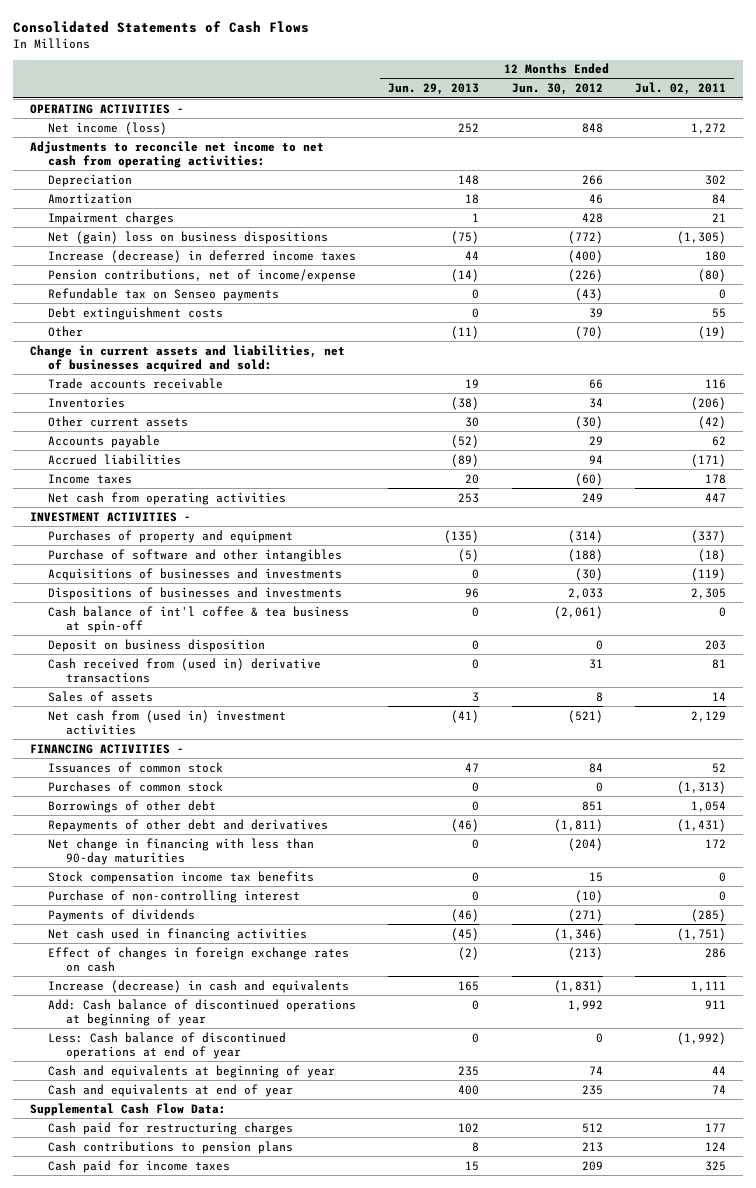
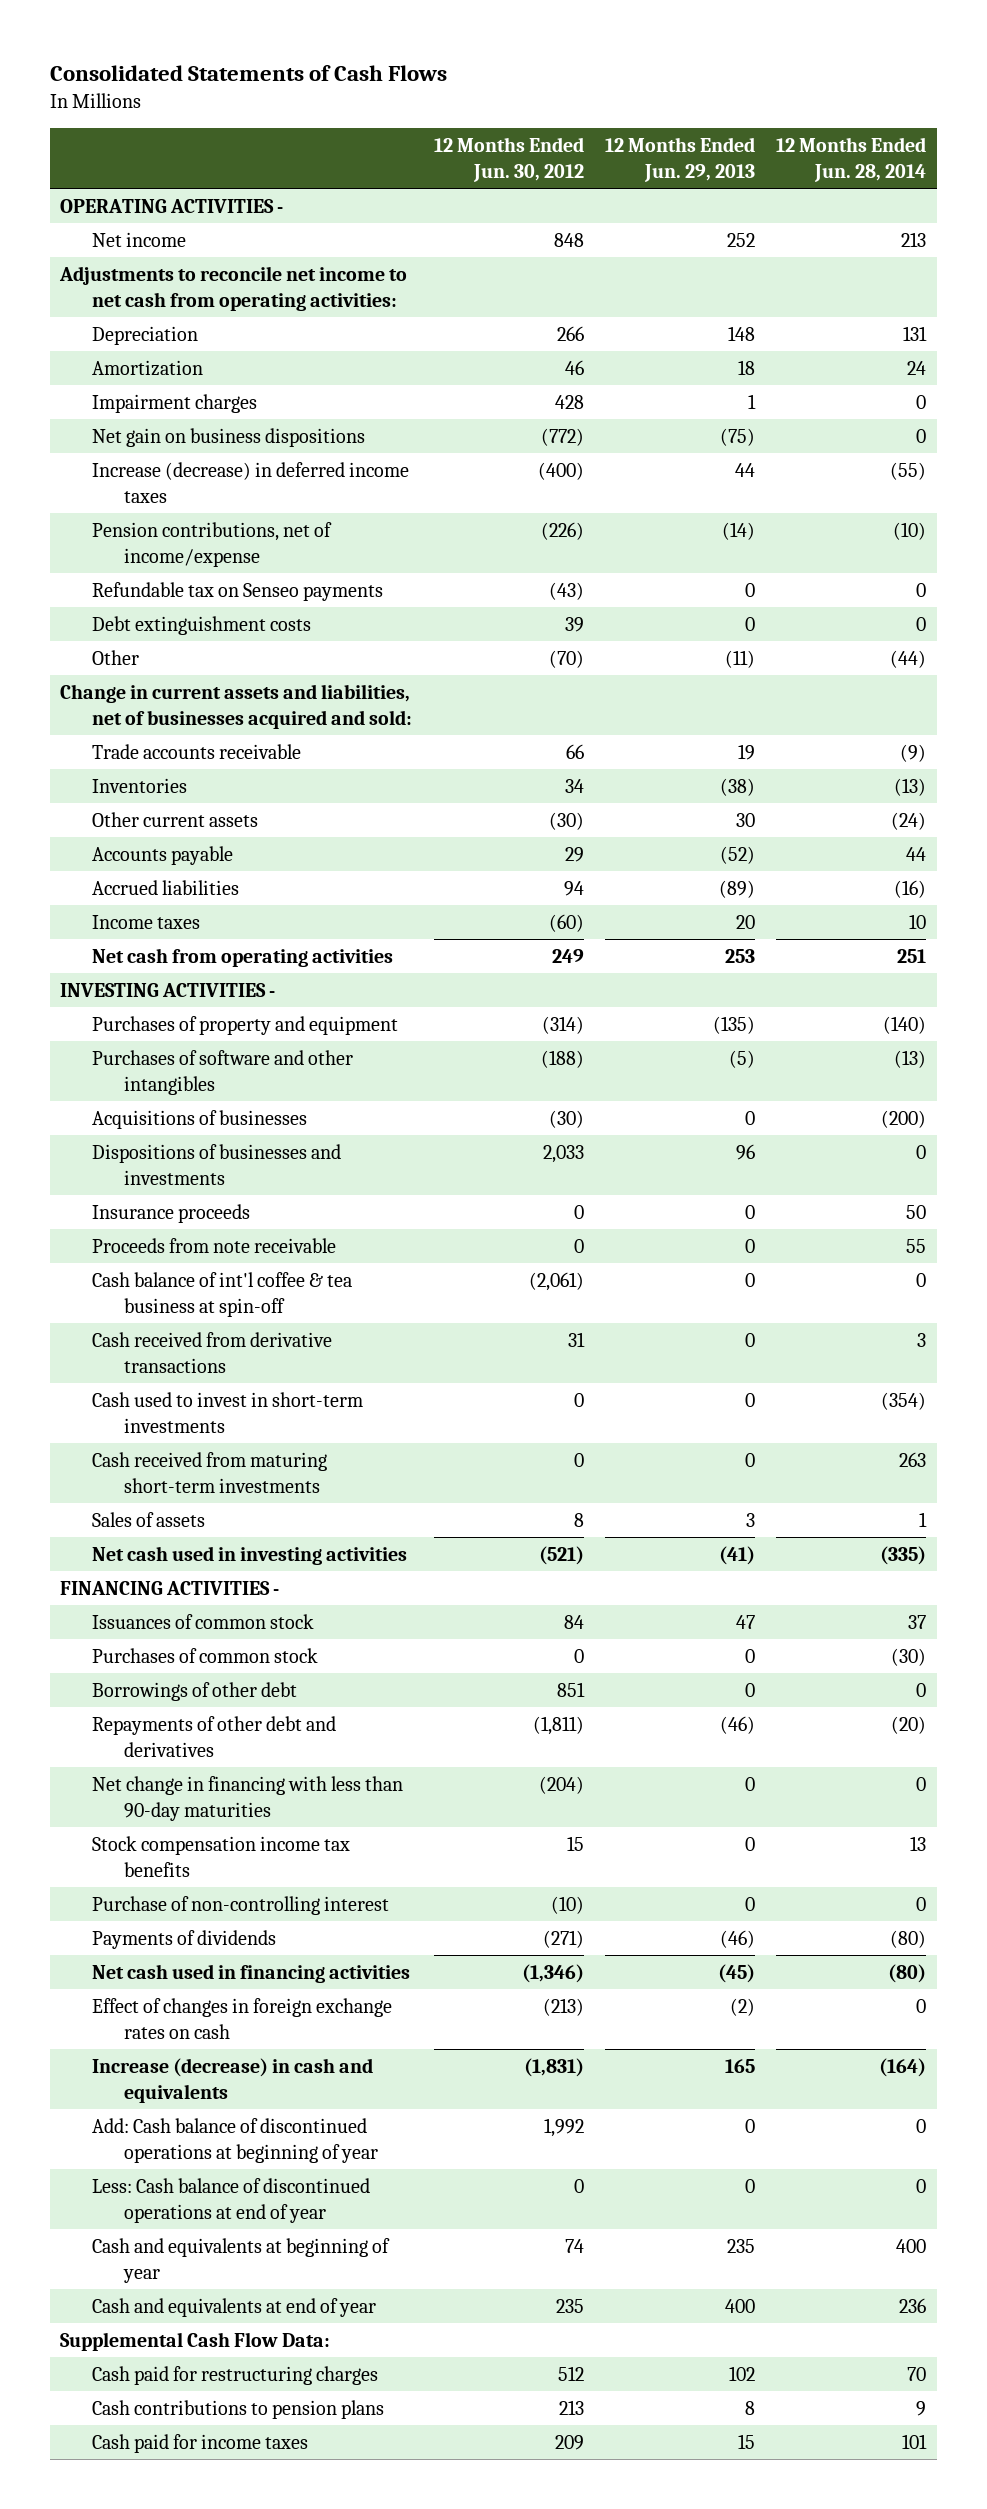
[635,82,727,96] Jul. 02, 2011 -> none
none -> [776,137,927,183] 12 Months Ended Jun. 28, 2014
[47,121,167,135] Net income (loss) -> [92,231,187,247] Net income
[47,230,328,244] Net (gain) loss on business dispositions -> [92,427,366,447] Net gain on business dispositions
[29,511,191,522] INVESTMENT ACTIVITIES - -> [60,982,276,997] INVESTING ACTIVITIES -
[47,548,342,562] Purchase of software and other intangibles -> [92,1049,354,1095] Purchases of software and other intangibles
[47,567,342,581] Acquisitions of businesses and investments -> [92,1109,308,1129] Acquisitions of businesses
none -> [92,1203,251,1223] Insurance proceeds
none -> [92,1237,337,1253] Proceeds from note receivable
[47,638,265,652] Deposit on business disposition -> none
[47,657,321,683] Cash received from (used in) derivative transactions -> [92,1331,333,1373] Cash received from derivative transactions
none -> [92,1391,364,1433] Cash used to invest in short-term investments
none -> [92,1451,328,1493] Cash received from maturing short-term investments
[47,709,286,735] Net cash from (used in) investment activities -> [92,1545,408,1565] Net cash used in investing activities

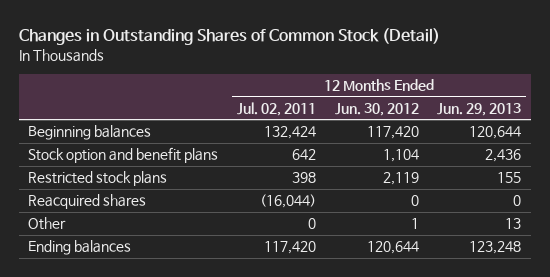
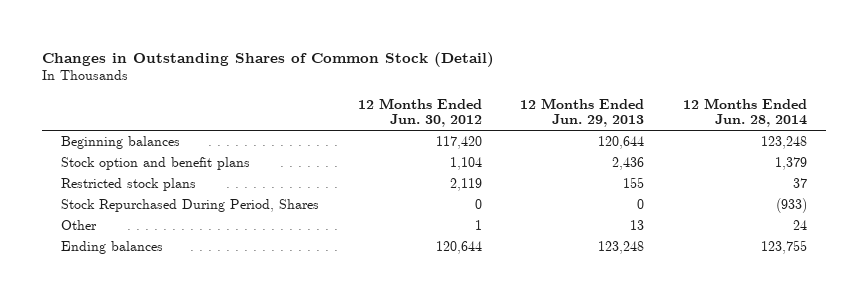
[237,101,317,116] Jul. 02, 2011 -> none
none -> [682,97,807,128] 12 Months Ended Jun. 28, 2014
[28,194,147,210] Reacquired shares -> none
none -> [61,199,320,213] Stock Repurchased During Period, Shares

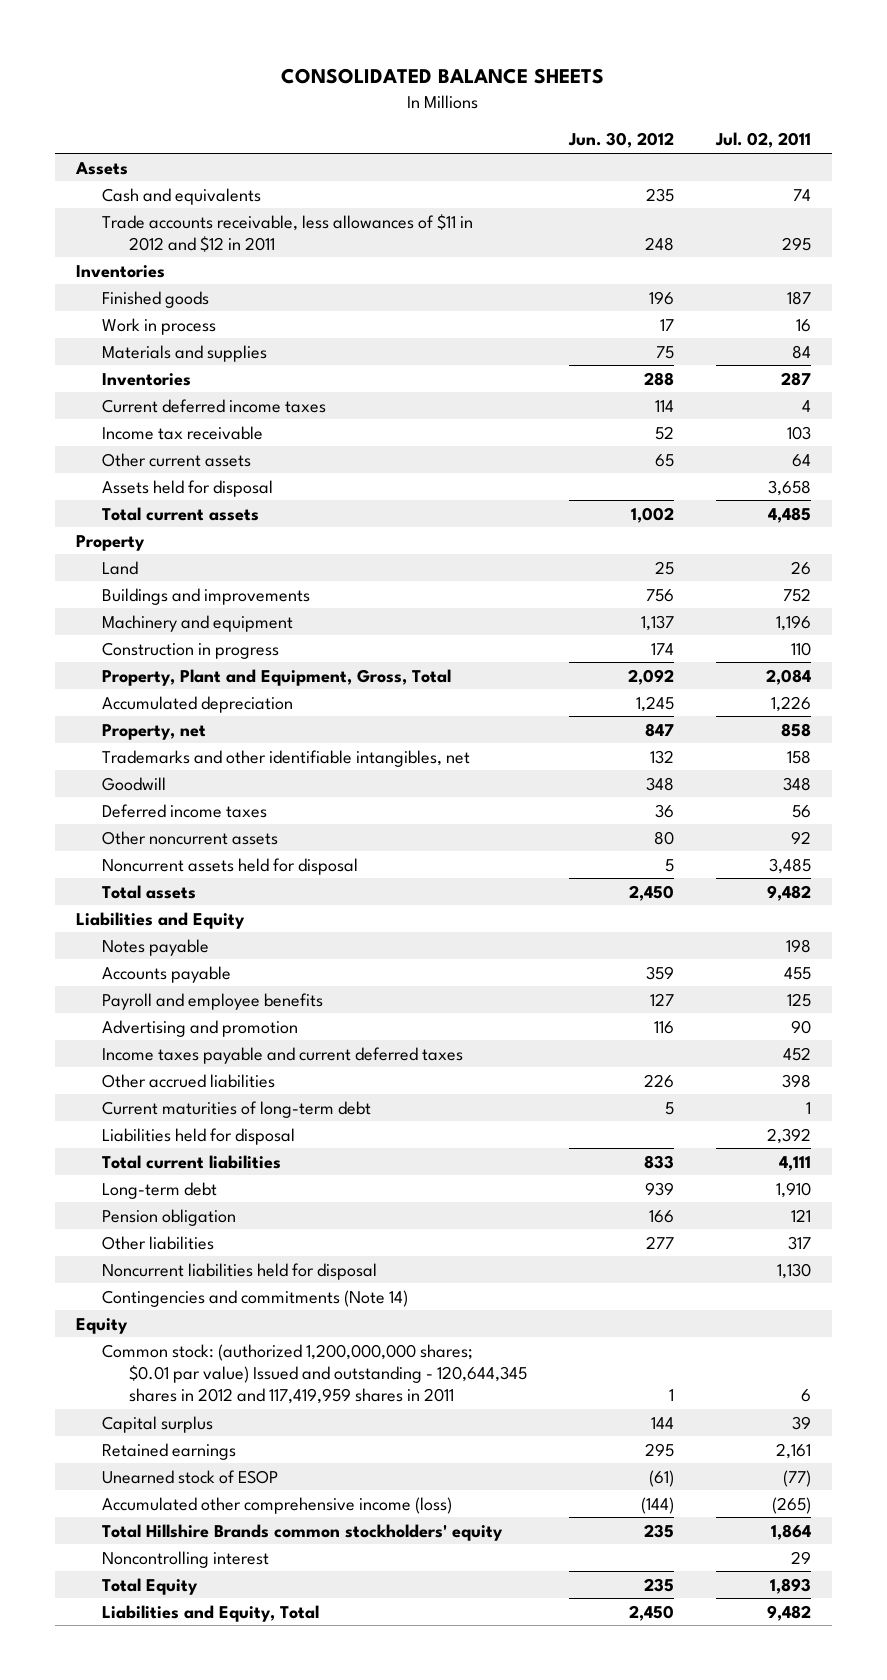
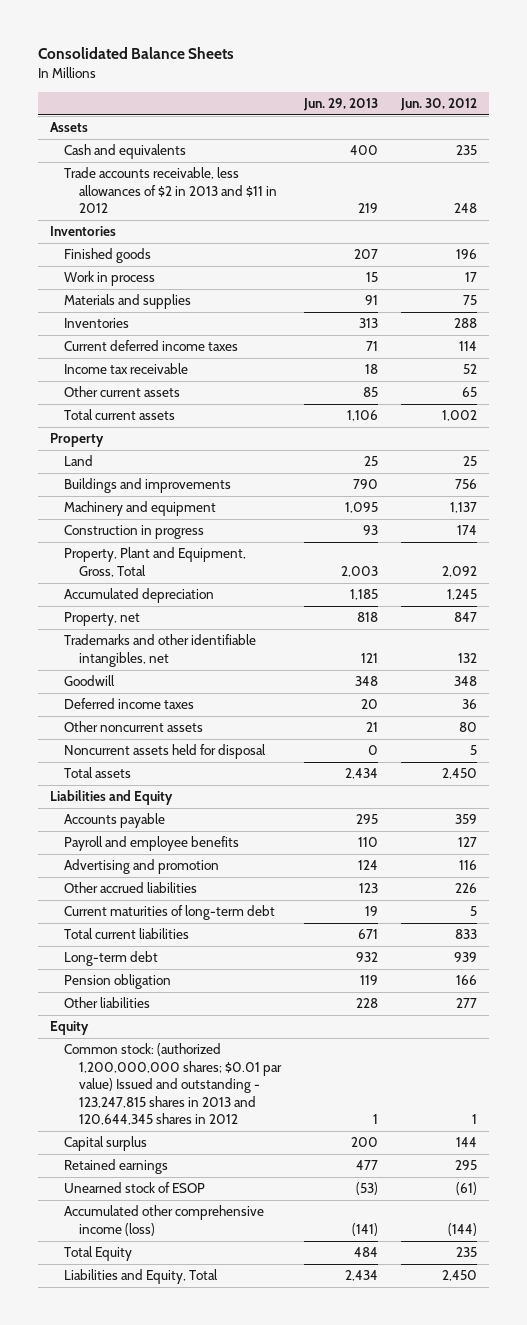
[281,68,605,85] CONSOLIDATED BALANCE SHEETS -> [38,47,235,60] Consolidated Balance Sheets
[714,132,811,149] Jul. 02, 2011 -> none
none -> [302,97,378,111] Jun. 29, 2013
[102,213,474,252] Trade accounts receivable, less allowances of $11 in 2012 and $12 in 2011 -> [64,167,277,214] Trade accounts receivable, less allowances of $2 in 2013 and $11 in 2012
[102,479,274,497] Assets held for disposal -> none
[102,938,210,956] Notes payable -> none
[102,1046,464,1064] Income taxes payable and current deferred taxes -> none
[102,1127,296,1145] Liabilities held for disposal -> none
[102,1262,378,1280] Noncurrent liabilities held for disposal -> none
[102,1289,409,1307] Contingencies and commitments (Note 14) -> none
[102,1343,527,1405] Common stock: (authorized 1,200,000,000 shares; $0.01 par value) Issued and outstanding - 120,644,345 shares in 2012 and 117,419,959 shares in 2011 -> [64,1043,282,1126] Common stock: (authorized 1,200,000,000 shares; $0.01 par value) Issued and outstanding - 123,247,815 shares in 2013 and 120,644,345 shares in 2012
[102,1523,504,1541] Total Hillshire Brands common stockholders' equity -> none
[102,1550,270,1568] Noncontrolling interest -> none

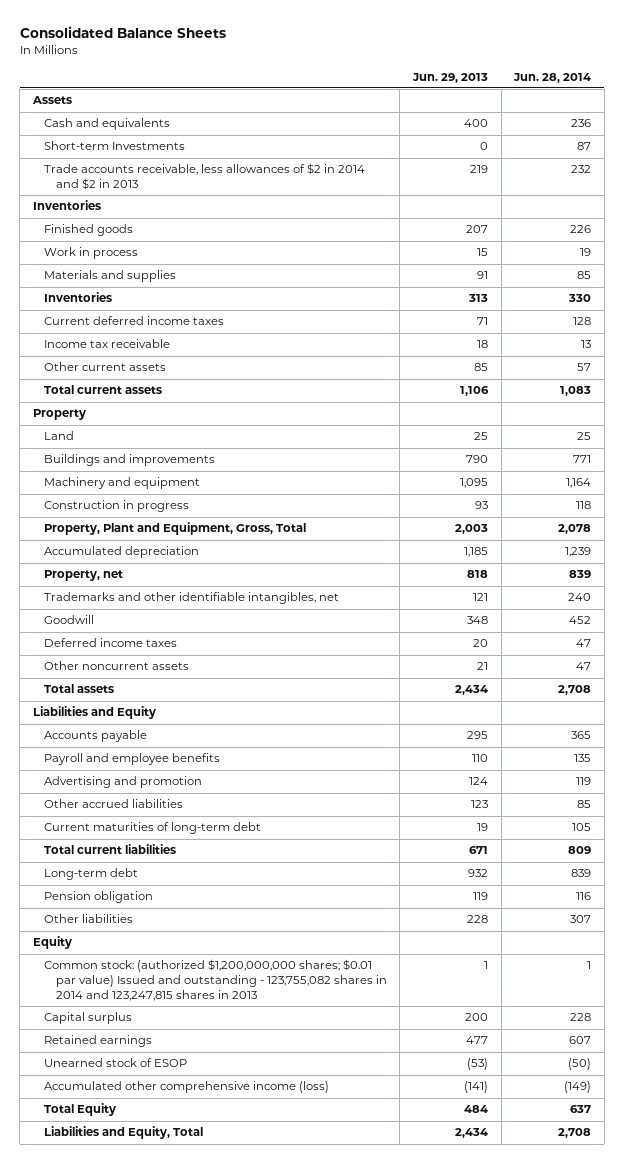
[400,97,478,111] Jun. 30, 2012 -> none
none -> [513,72,592,83] Jun. 28, 2014
none -> [44,141,186,151] Short-term Investments
[64,167,277,214] Trade accounts receivable, less allowances of $2 in 2013 and $11 in 2012 -> [44,163,366,191] Trade accounts receivable, less allowances of $2 in 2014 and $2 in 2013
[64,744,267,760] Noncurrent assets held for disposal -> none
[64,1043,282,1126] Common stock: (authorized 1,200,000,000 shares; $0.01 par value) Issued and outstanding - 123,247,815 shares in 2013 and 120,644,345 shares in 2012 -> [44,959,387,1001] Common stock: (authorized $1,200,000,000 shares; $0.01 par value) Issued and outstanding - 123,755,082 shares in 2014 and 123,247,815 shares in 2013

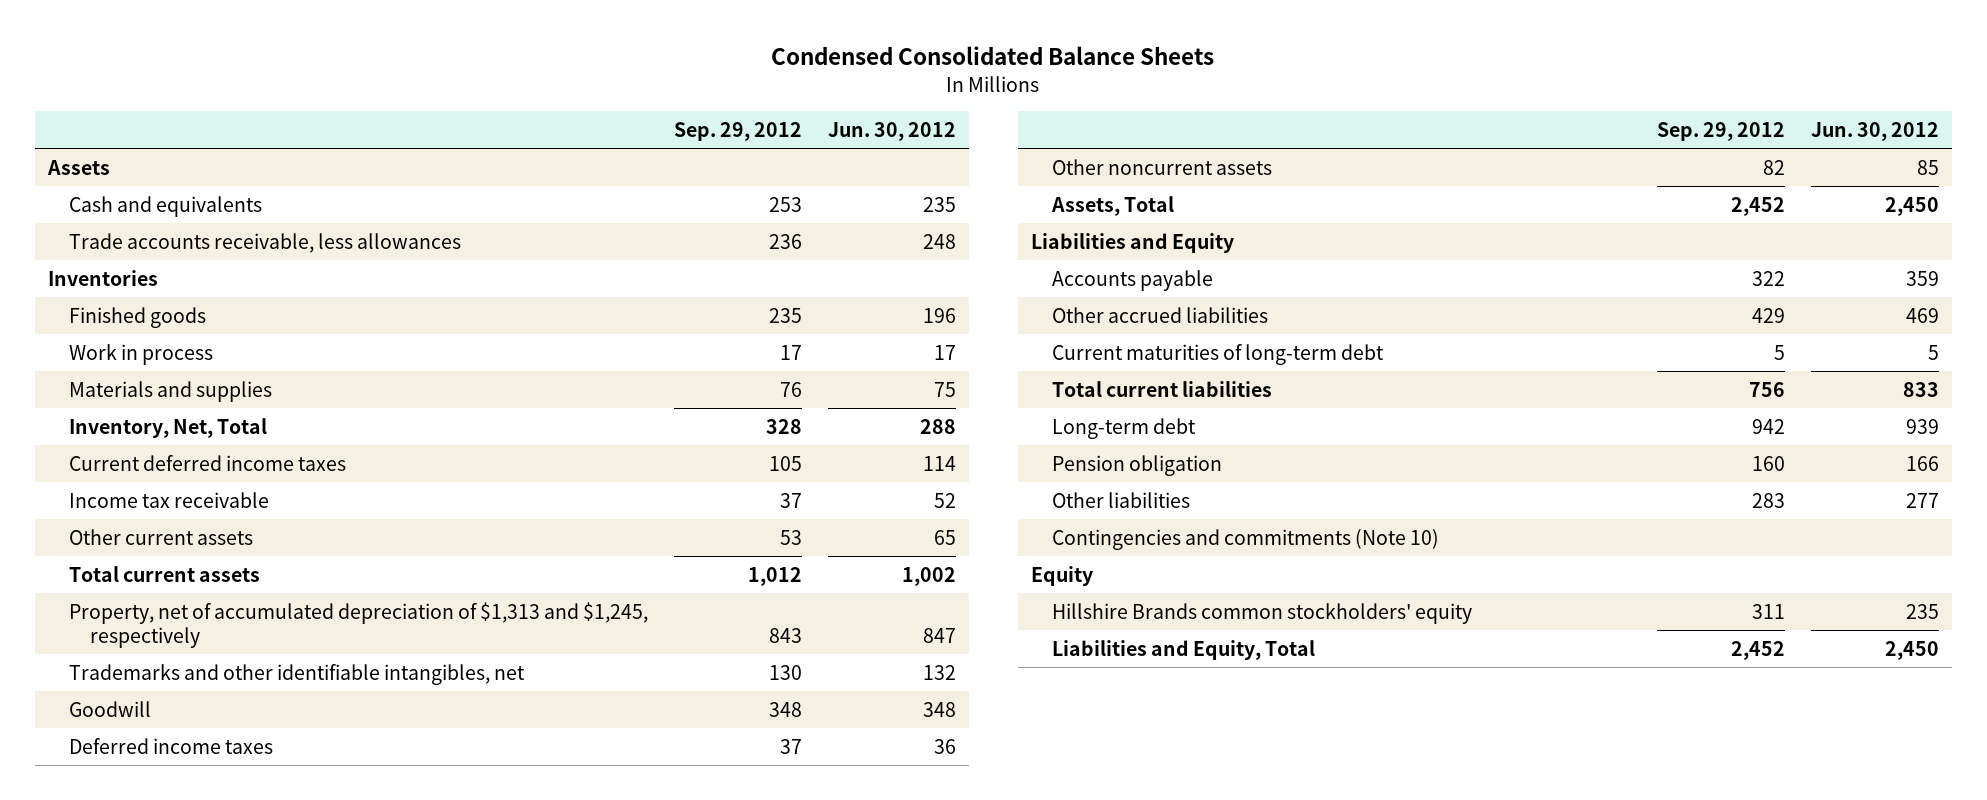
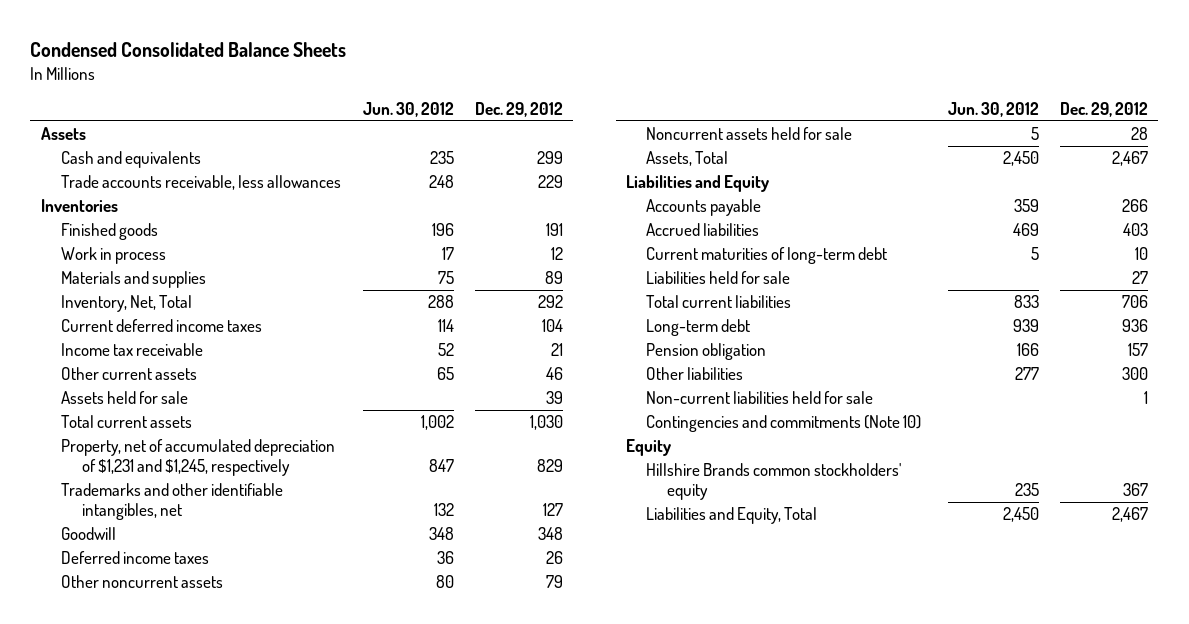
[673,121,802,141] Sep. 29, 2012 -> none
none -> [474,101,563,117] Dec. 29, 2012
none -> [61,391,189,405] Assets held for sale
[69,601,649,648] Property, net of accumulated depreciation of $1,313 and $1,245, respectively -> [61,439,336,476] Property, net of accumulated depreciation of $1,231 and $1,245, respectively
[1916,159,1939,175] 85 -> [435,575,454,589] 80
none -> [646,127,853,141] Noncurrent assets held for sale
[1051,306,1268,323] Other accrued liabilities -> [646,223,760,237] Accrued liabilities
none -> [646,271,791,285] Liabilities held for sale
none -> [646,391,874,405] Non-current liabilities held for sale

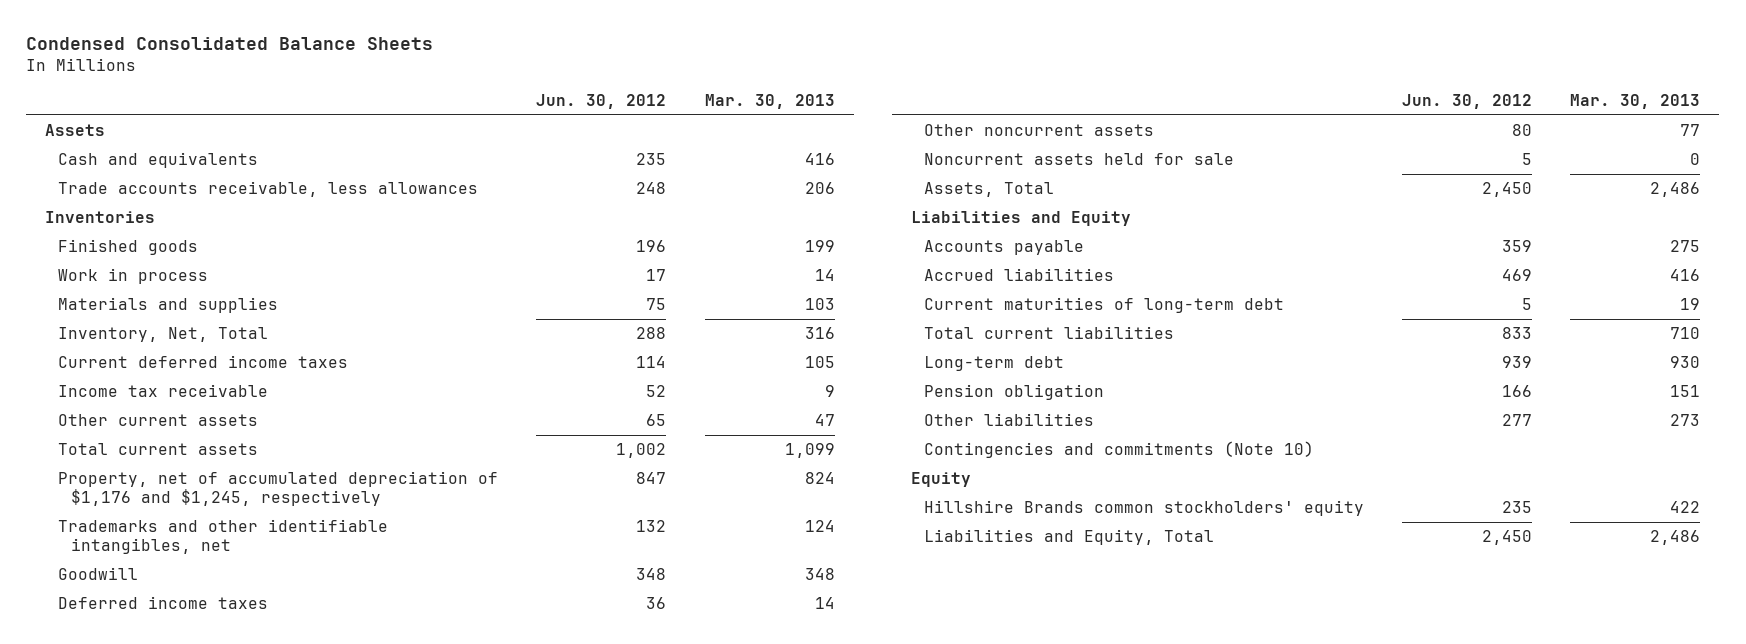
[474,101,563,117] Dec. 29, 2012 -> none
none -> [704,93,835,109] Mar. 30, 2013
[61,391,189,405] Assets held for sale -> none
[61,439,336,476] Property, net of accumulated depreciation of $1,231 and $1,245, respectively -> [58,470,499,506] Property, net of accumulated depreciation of $1,176 and $1,245, respectively
[646,271,791,285] Liabilities held for sale -> none
[646,391,874,405] Non-current liabilities held for sale -> none

